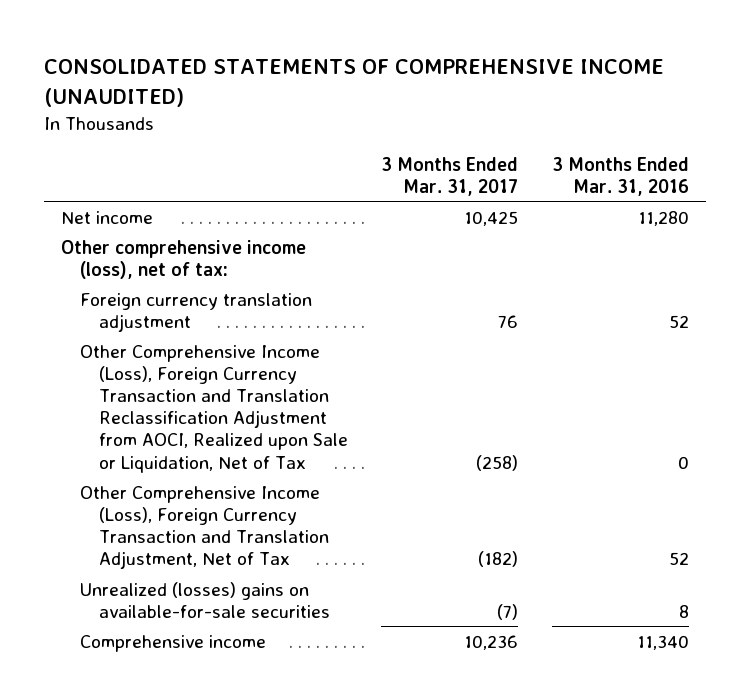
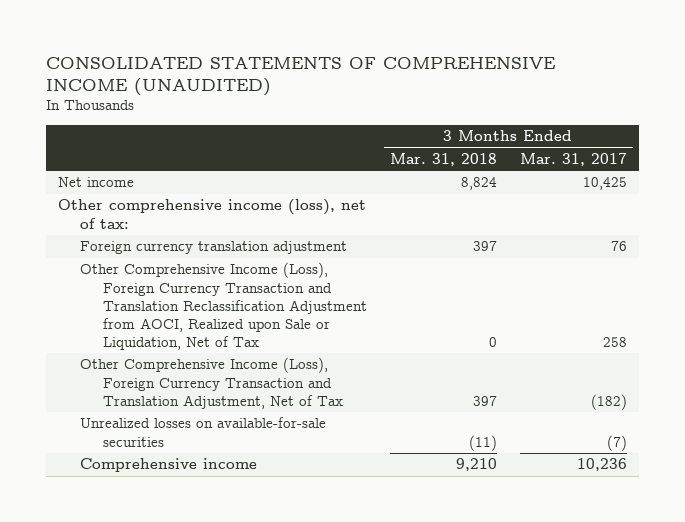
[552,156,690,196] 3 Months Ended Mar. 31, 2016 -> none
none -> [389,152,497,166] Mar. 31, 2018
[476,454,519,471] (258) -> [603,336,628,347] 258
[79,581,330,618] Unrealized (losses) gains on available-for-sale securities -> [80,417,327,447] Unrealized losses on available-for-sale securities

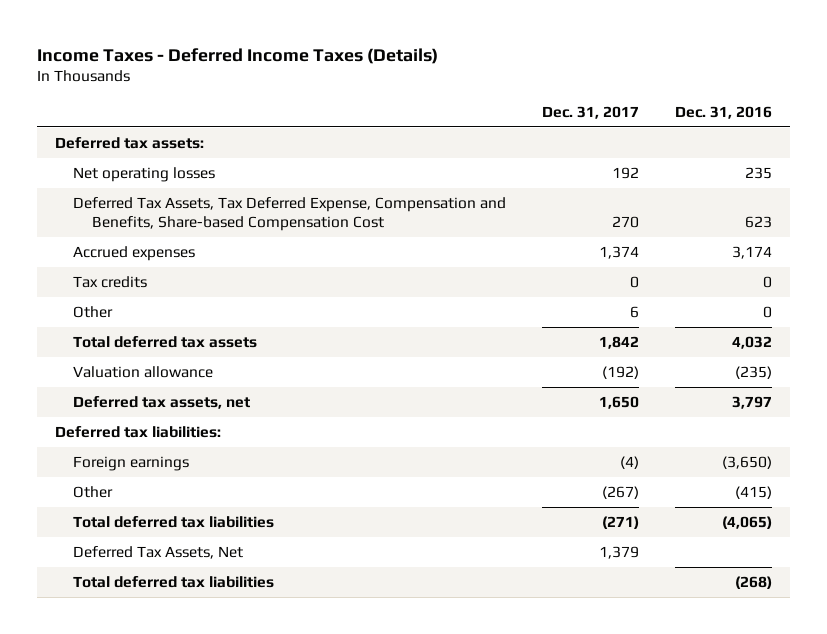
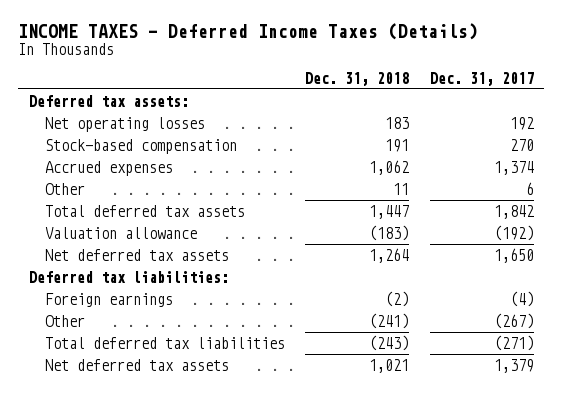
[36,47,438,64] Income Taxes - Deferred Income Taxes (Details) -> [18,22,479,40] INCOME TAXES - Deferred Income Taxes (Details)
[675,105,773,119] Dec. 31, 2016 -> none
none -> [305,71,410,86] Dec. 31, 2018
[73,196,507,232] Deferred Tax Assets, Tax Deferred Expense, Compensation and Benefits, Share-based Compensation Cost -> [44,138,237,154] Stock-based compensation
[73,275,148,288] Tax credits -> none
[73,395,251,409] Deferred tax assets, net -> [44,248,229,261] Net deferred tax assets
[73,575,275,588] Total deferred tax liabilities -> none
[73,545,244,559] Deferred Tax Assets, Net -> [44,358,229,371] Net deferred tax assets

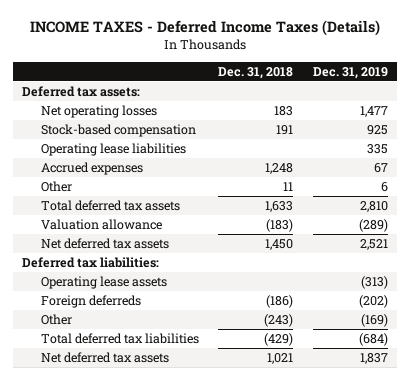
[429,71,534,86] Dec. 31, 2017 -> none
none -> [312,66,388,79] Dec. 31, 2019
none -> [41,142,187,156] Operating lease liabilities
[369,159,410,175] 1,062 -> [265,162,294,174] 1,248
[369,204,410,219] 1,447 -> [265,200,294,212] 1,633
[369,247,410,263] 1,264 -> [265,238,294,250] 1,450
none -> [41,275,168,289] Operating lease assets
[44,292,173,307] Foreign earnings -> [41,294,142,308] Foreign deferreds
[385,290,410,307] (2) -> [266,294,294,308] (186)
[369,312,410,329] (241) -> [264,313,294,327] (243)
[369,334,410,351] (243) -> [264,332,294,346] (429)

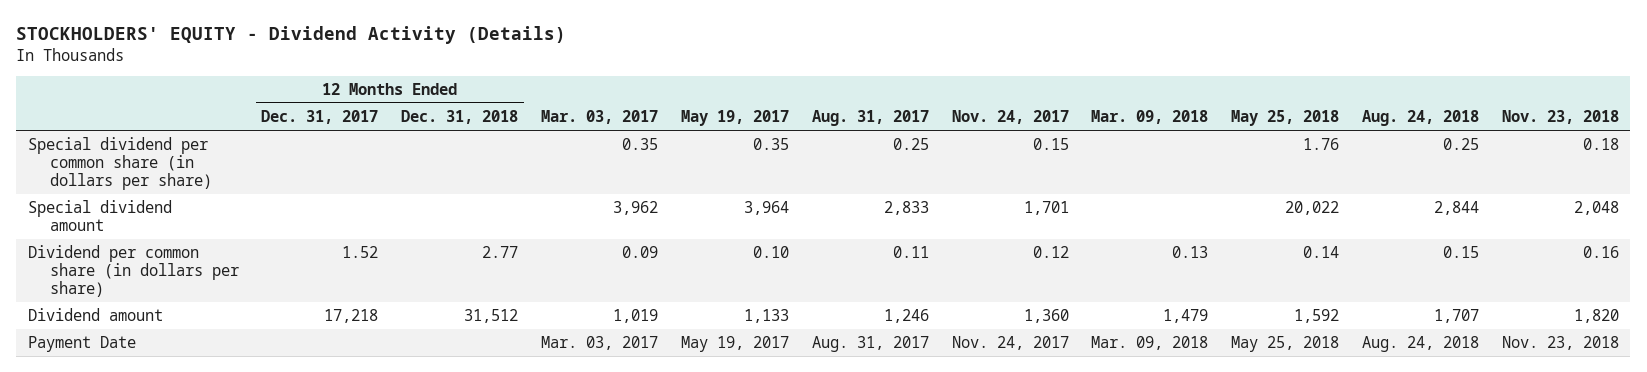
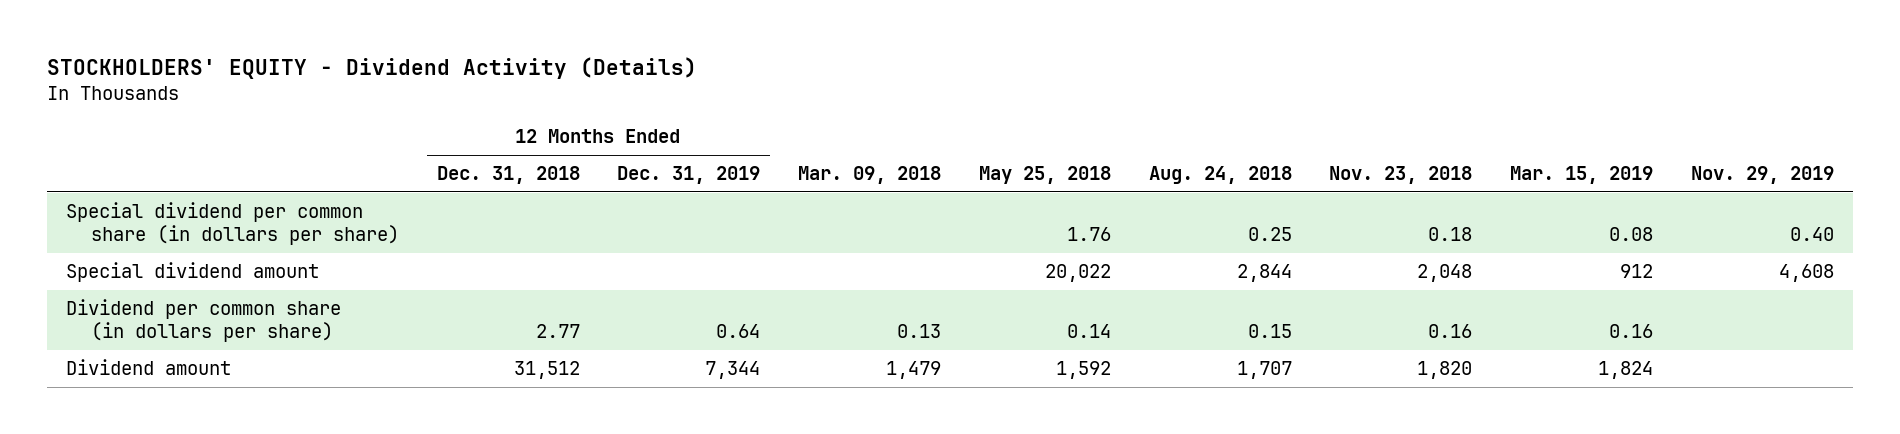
[261,110,379,125] Dec. 31, 2017 -> none
[541,110,659,125] Mar. 03, 2017 -> none
[680,110,789,127] May 19, 2017 -> none
[811,110,929,127] Aug. 31, 2017 -> none
[951,110,1069,125] Nov. 24, 2017 -> none
none -> [617,166,761,185] Dec. 31, 2019
none -> [1510,166,1654,185] Mar. 15, 2019
none -> [1690,166,1834,185] Nov. 29, 2019
[27,336,136,353] Payment Date -> none

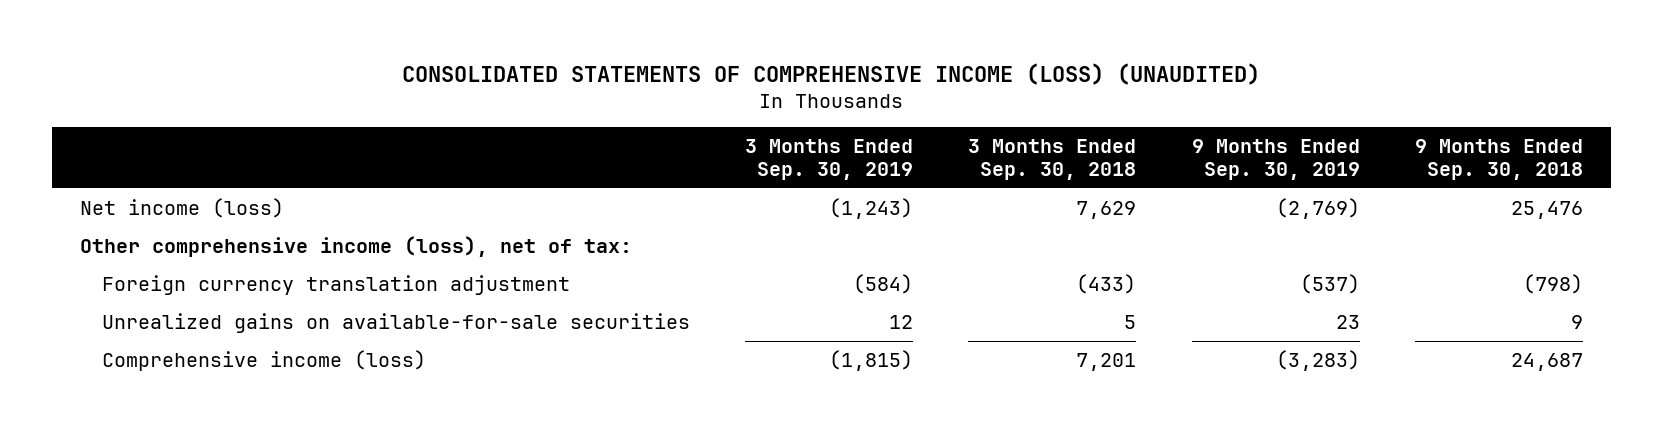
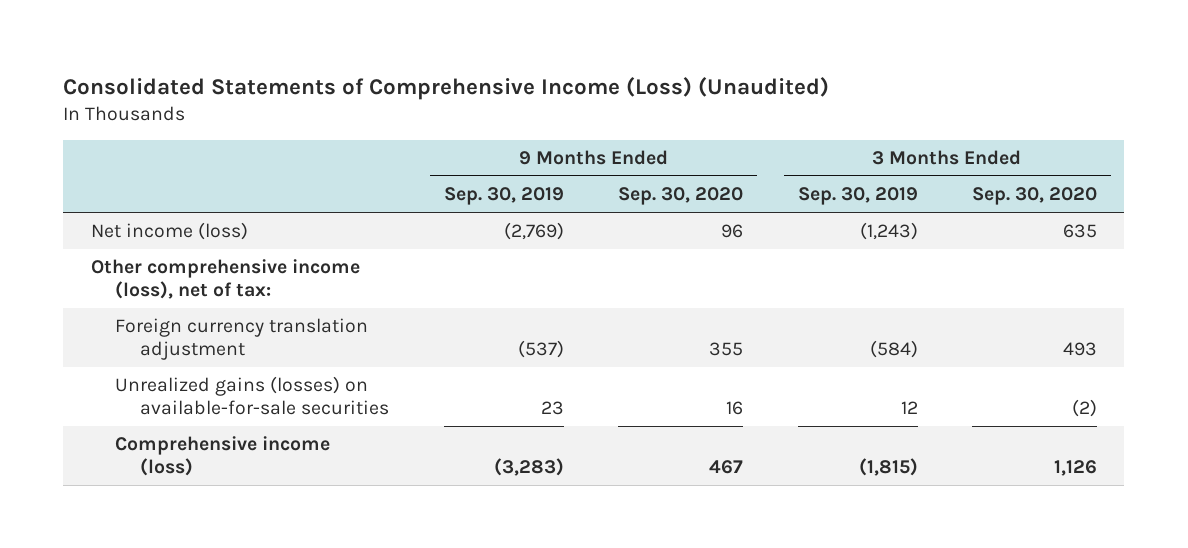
[402,62,1261,85] CONSOLIDATED STATEMENTS OF COMPREHENSIVE INCOME (LOSS) (UNAUDITED) -> [63,76,830,100] Consolidated Statements of Comprehensive Income (Loss) (Unaudited)
[968,139,1137,181] 3 Months Ended Sep. 30, 2018 -> none
[1415,139,1584,181] 9 Months Ended Sep. 30, 2018 -> none
none -> [618,187,744,206] Sep. 30, 2020
none -> [972,187,1098,206] Sep. 30, 2020
[101,312,690,333] Unrealized gains on available-for-sale securities -> [115,376,390,415] Unrealized gains (losses) on available-for-sale securities

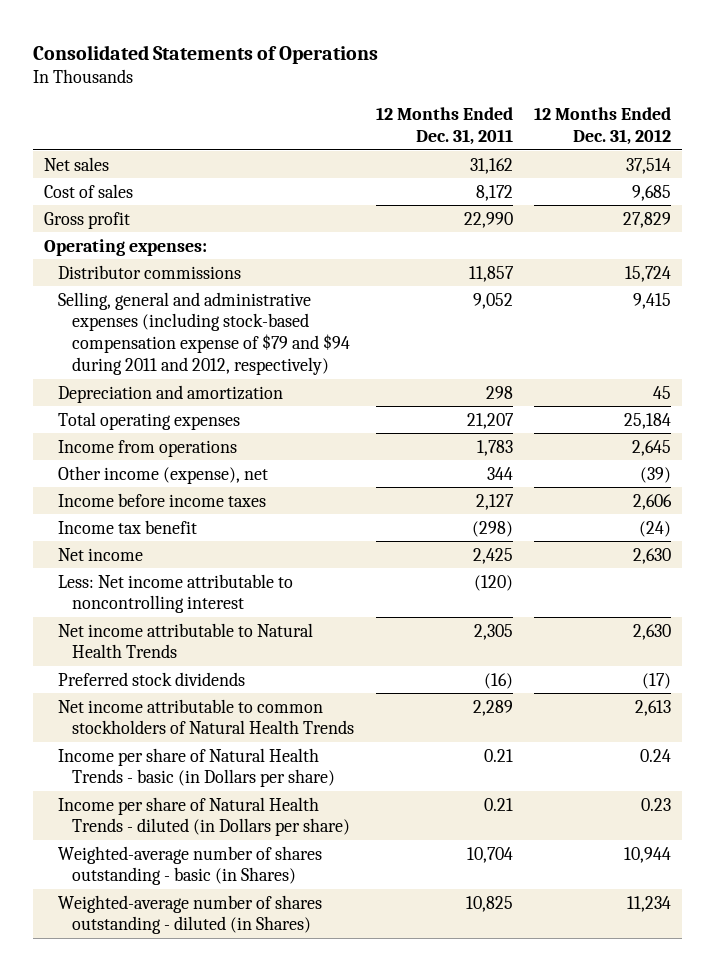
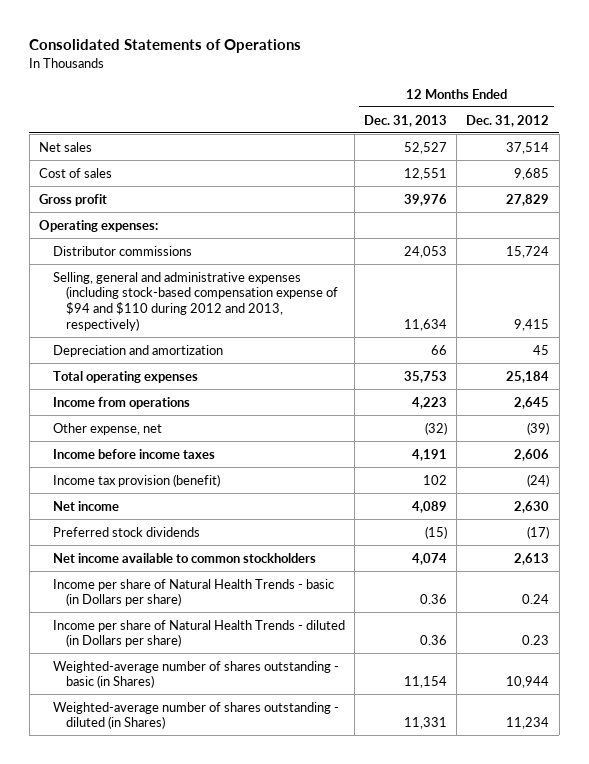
[375,106,513,145] 12 Months Ended Dec. 31, 2011 -> none
none -> [364,114,448,127] Dec. 31, 2013
[57,291,350,376] Selling, general and administrative expenses (including stock-based compensation expense of $79 and $94 during 2011 and 2012, respectively) -> [52,271,339,331] Selling, general and administrative expenses (including stock-based compensation expense of $94 and $110 during 2012 and 2013, respectively)
[57,465,268,484] Other income (expense), net -> [52,422,162,435] Other expense, net
[57,519,197,534] Income tax benefit -> [52,473,220,487] Income tax provision (benefit)
[57,573,293,614] Less: Net income attributable to noncontrolling interest -> none
[57,622,313,659] Net income attributable to Natural Health Trends -> none
[57,698,354,735] Net income attributable to common stockholders of Natural Health Trends -> [52,552,316,563] Net income available to common stockholders

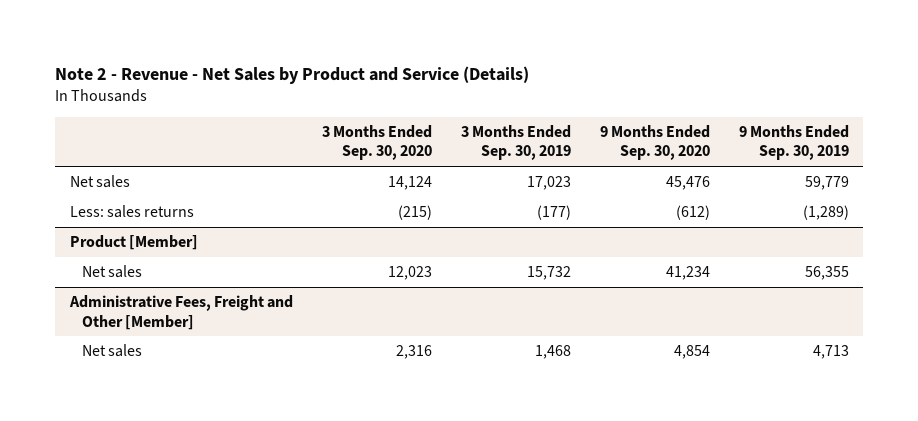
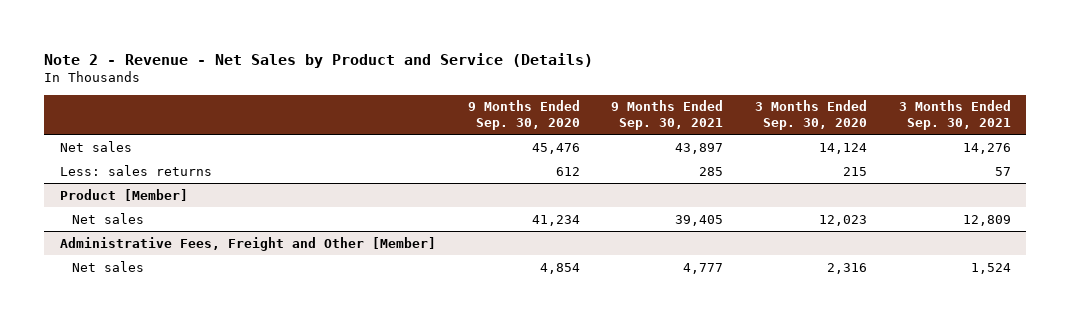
[460,125,571,161] 3 Months Ended Sep. 30, 2019 -> none
[738,125,849,161] 9 Months Ended Sep. 30, 2019 -> none
none -> [611,100,724,131] 9 Months Ended Sep. 30, 2021
none -> [898,100,1011,131] 3 Months Ended Sep. 30, 2021
[397,205,432,221] (215) -> [843,166,868,176] 215
[675,205,710,221] (612) -> [555,166,580,176] 612

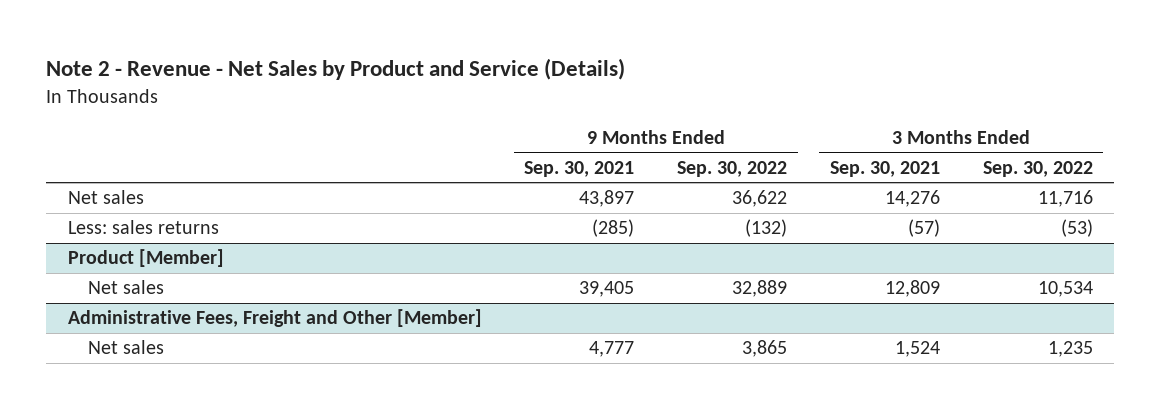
[467,100,580,131] 9 Months Ended Sep. 30, 2020 -> none
[755,100,868,131] 3 Months Ended Sep. 30, 2020 -> none
none -> [677,160,788,177] Sep. 30, 2022
none -> [982,160,1093,177] Sep. 30, 2022
[699,166,724,176] 285 -> [592,219,635,238] (285)
[994,166,1011,176] 57 -> [907,219,940,238] (57)

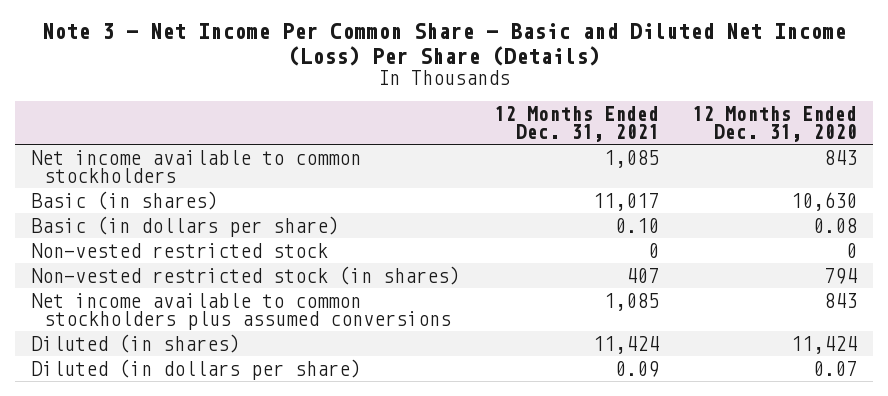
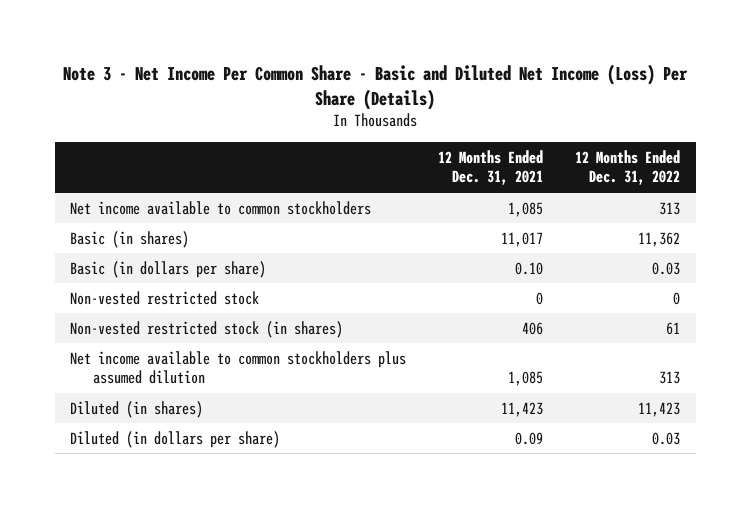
[691,105,857,143] 12 Months Ended Dec. 31, 2020 -> none
none -> [574,150,680,186] 12 Months Ended Dec. 31, 2022
[625,267,659,283] 407 -> [522,321,544,335] 406
[31,292,451,331] Net income available to common stockholders plus assumed conversions -> [70,350,407,385] Net income available to common stockholders plus assumed dilution
[592,335,659,354] 11,424 -> [501,401,544,417] 11,423

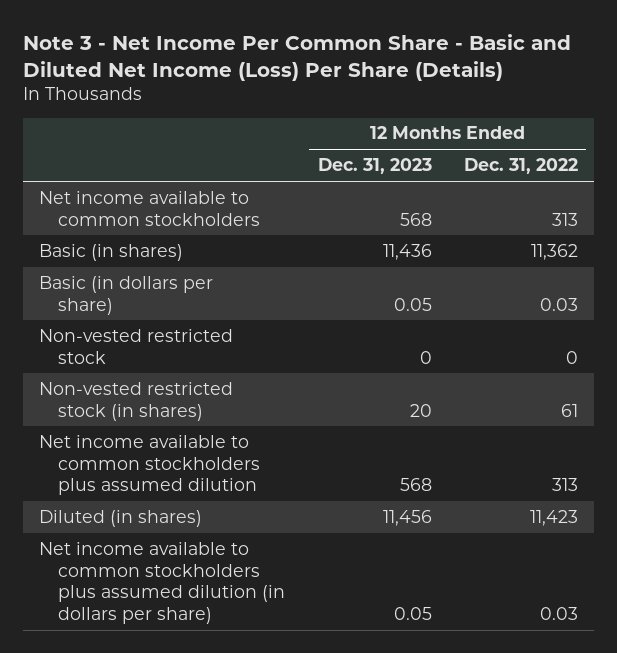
[438,150,544,186] 12 Months Ended Dec. 31, 2021 -> none
none -> [317,158,432,175] Dec. 31, 2023
[70,430,281,448] Diluted (in dollars per share) -> [39,541,286,625] Net income available to common stockholders plus assumed dilution (in dollars per share)

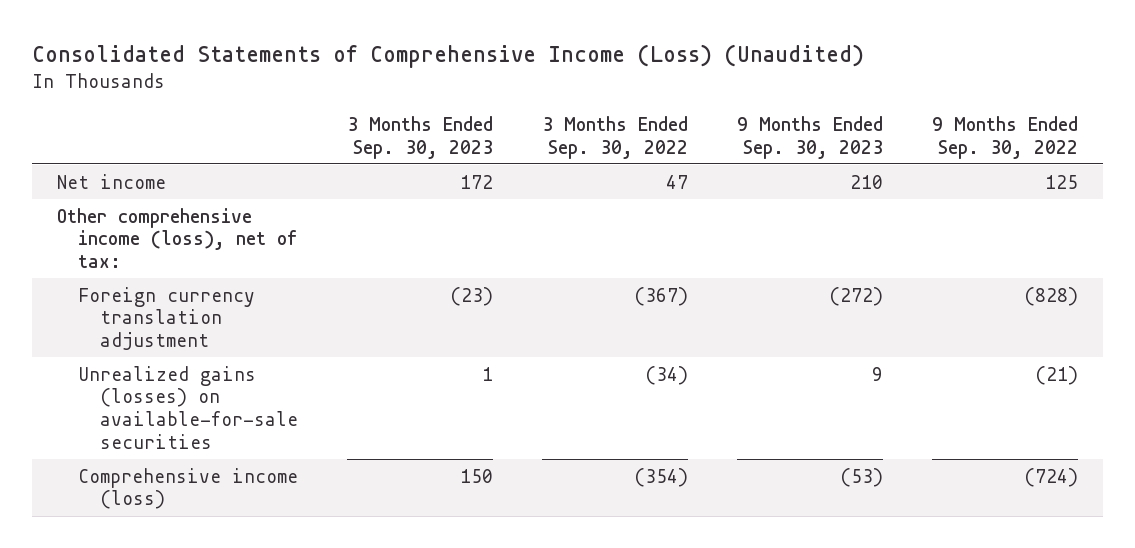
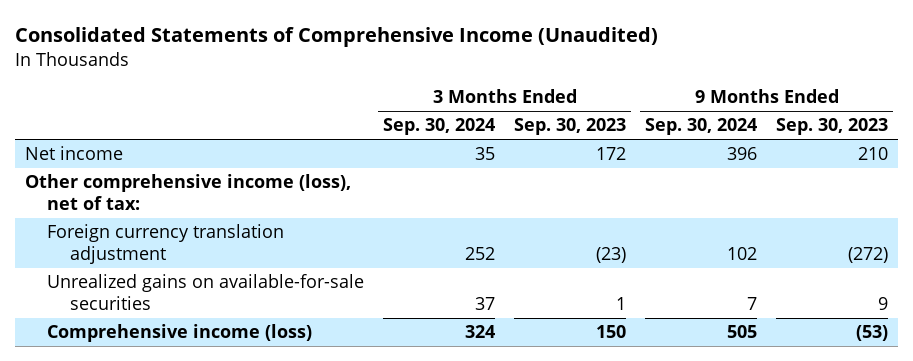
[32,44,865,69] Consolidated Statements of Comprehensive Income (Loss) (Unaudited) -> [15,27,659,48] Consolidated Statements of Comprehensive Income (Unaudited)
[542,115,689,159] 3 Months Ended Sep. 30, 2022 -> none
[932,115,1079,159] 9 Months Ended Sep. 30, 2022 -> none
none -> [383,118,496,136] Sep. 30, 2024
none -> [645,118,758,136] Sep. 30, 2024
[78,365,298,449] Unrealized gains (losses) on available-for-sale securities -> [47,274,365,311] Unrealized gains on available-for-sale securities

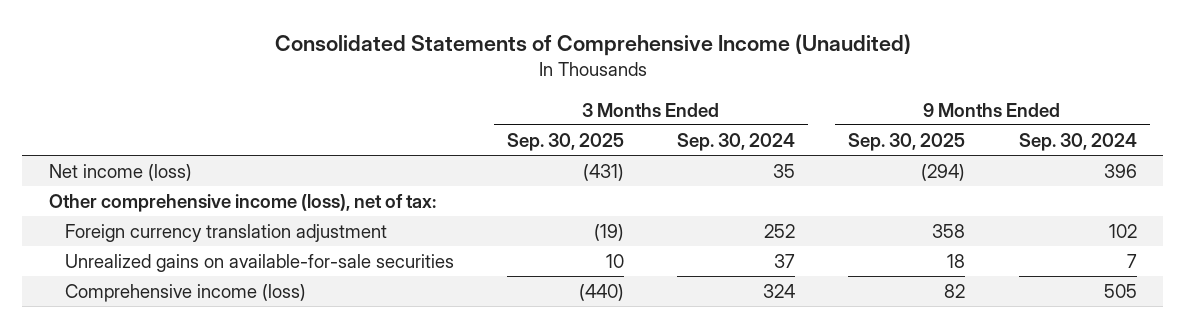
[514,118,627,136] Sep. 30, 2023 -> none
[776,118,889,136] Sep. 30, 2023 -> none
none -> [507,132,625,151] Sep. 30, 2025
none -> [848,132,966,151] Sep. 30, 2025
[24,146,123,161] Net income -> [49,163,193,181] Net income (loss)

